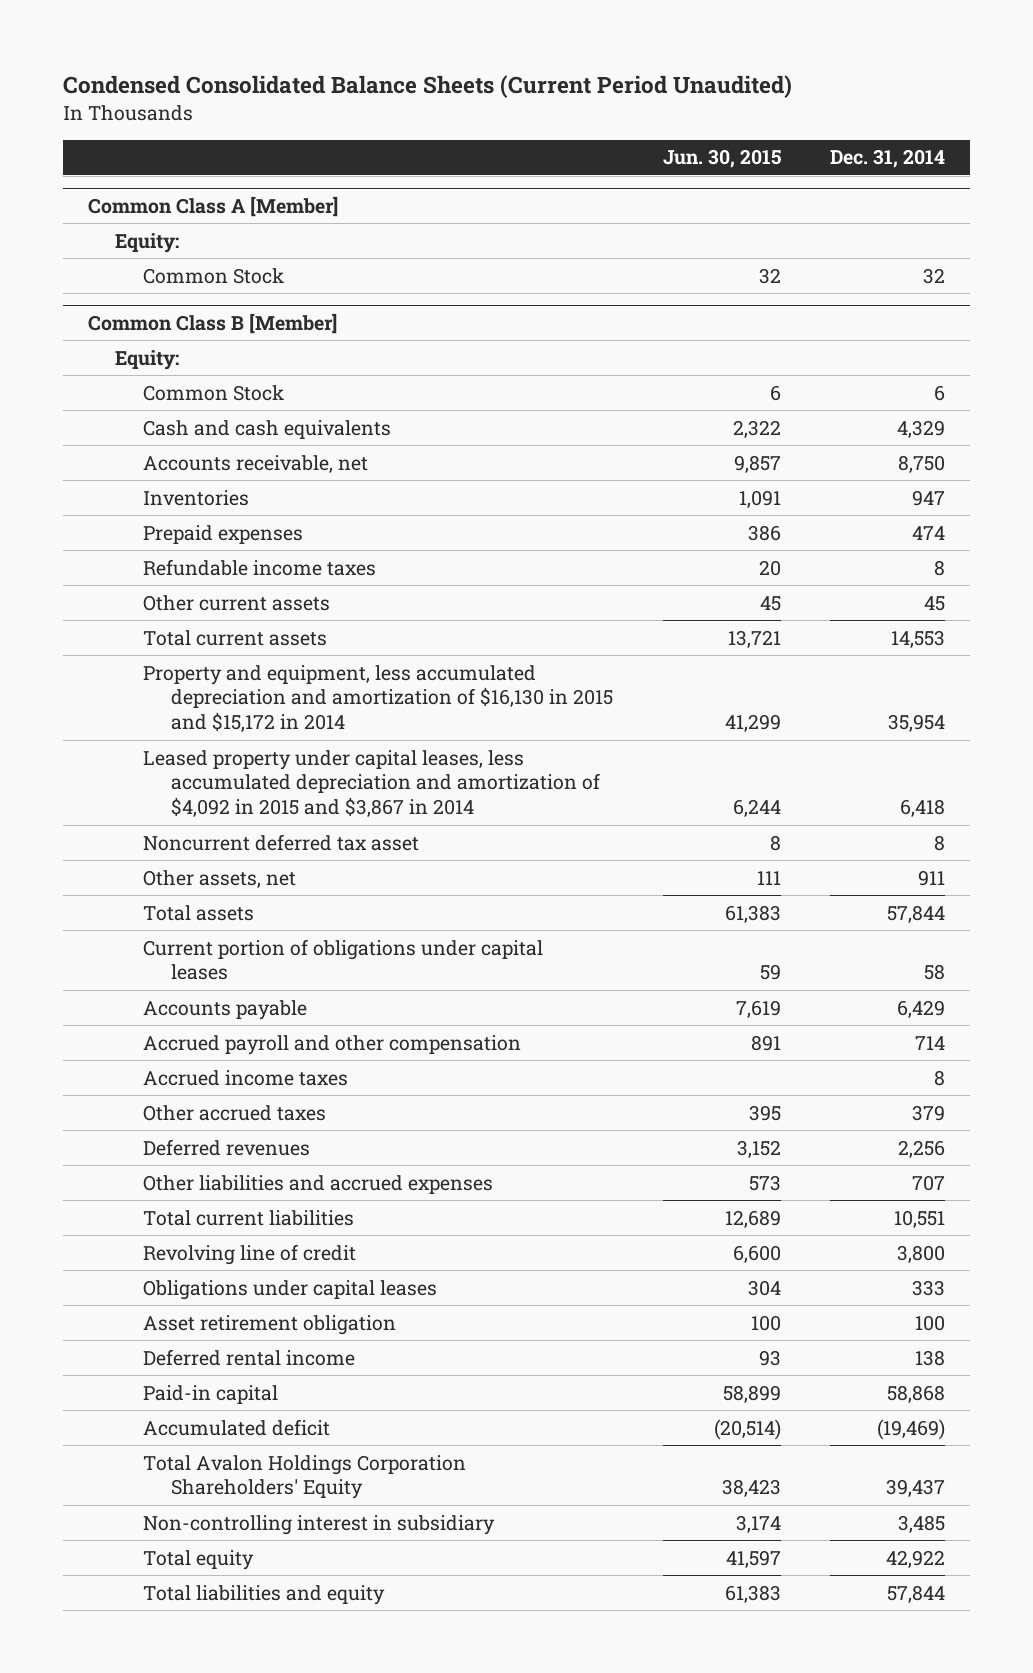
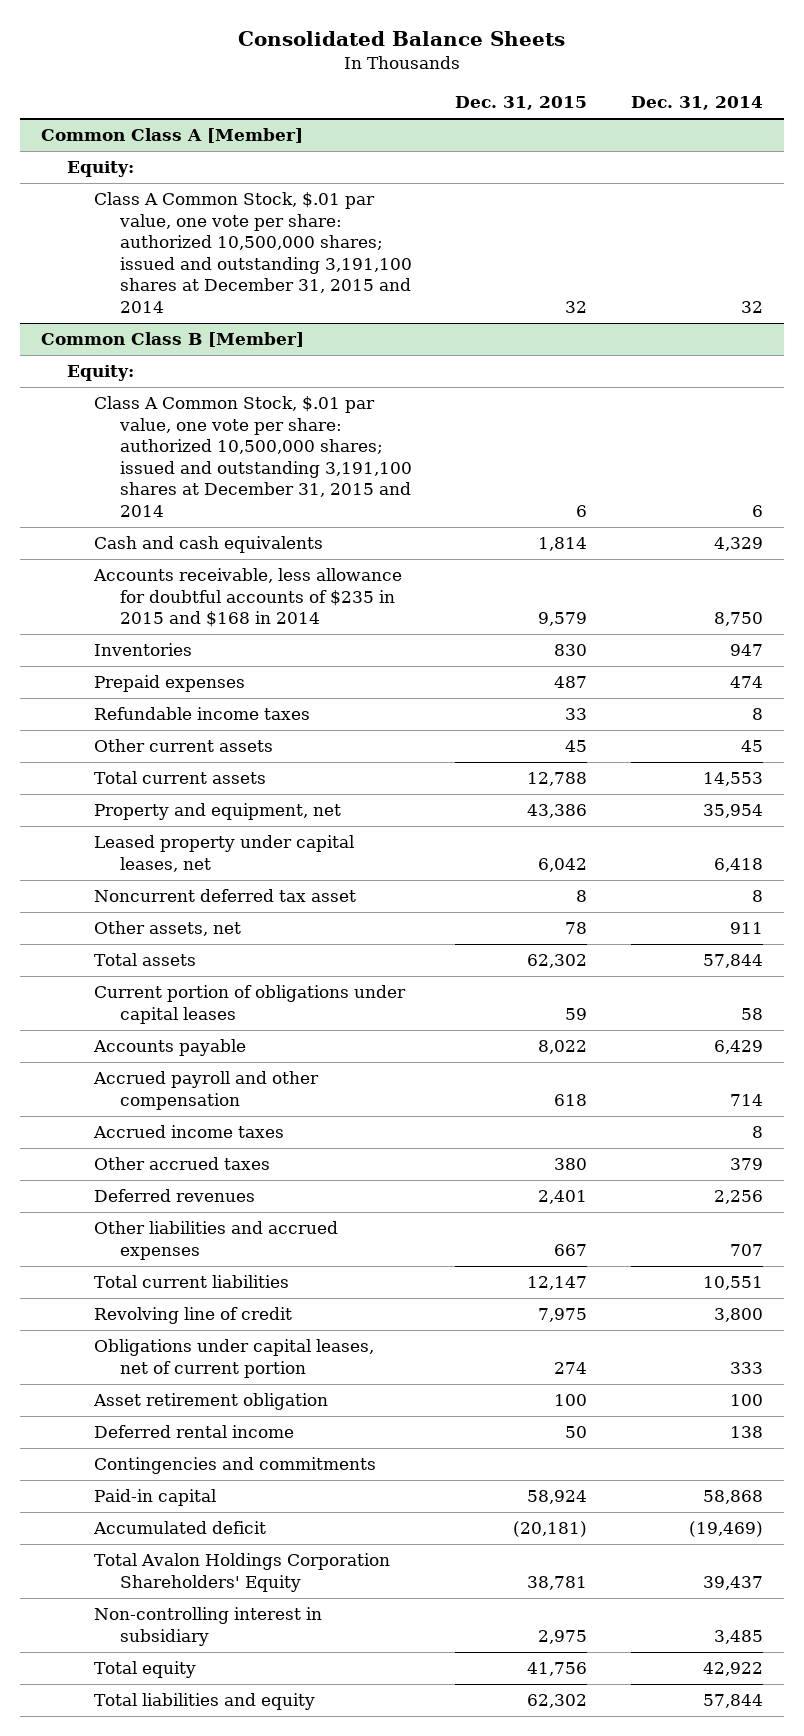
[62,75,792,99] Condensed Consolidated Balance Sheets (Current Period Unaudited) -> [238,31,566,47] Consolidated Balance Sheets
[662,149,781,169] Jun. 30, 2015 -> none
none -> [455,96,588,111] Dec. 31, 2015
[143,267,285,284] Common Stock -> [93,192,412,313] Class A Common Stock, $.01 par value, one vote per share: authorized 10,500,000 shares; issued and outstanding 3,191,100 shares at December 31, 2015 and 2014
[143,384,285,401] Common Stock -> [93,396,412,517] Class A Common Stock, $.01 par value, one vote per share: authorized 10,500,000 shares; issued and outstanding 3,191,100 shares at December 31, 2015 and 2014
[143,454,369,473] Accounts receivable, net -> [92,568,402,628] Accounts receivable, less allowance for doubtful accounts of $235 in 2015 and $168 in 2014
[143,664,614,733] Property and equipment, less accumulated depreciation and amortization of $16,130 in 2015 and $15,172 in 2014 -> [93,803,341,821] Property and equipment, net
[143,749,601,818] Leased property under capital leases, less accumulated depreciation and amortization of $4,092 in 2015 and $3,867 in 2014 -> [93,835,354,872] Leased property under capital leases, net
[143,1279,438,1300] Obligations under capital leases -> [93,1339,374,1378] Obligations under capital leases, net of current portion
none -> [93,1457,376,1475] Contingencies and commitments

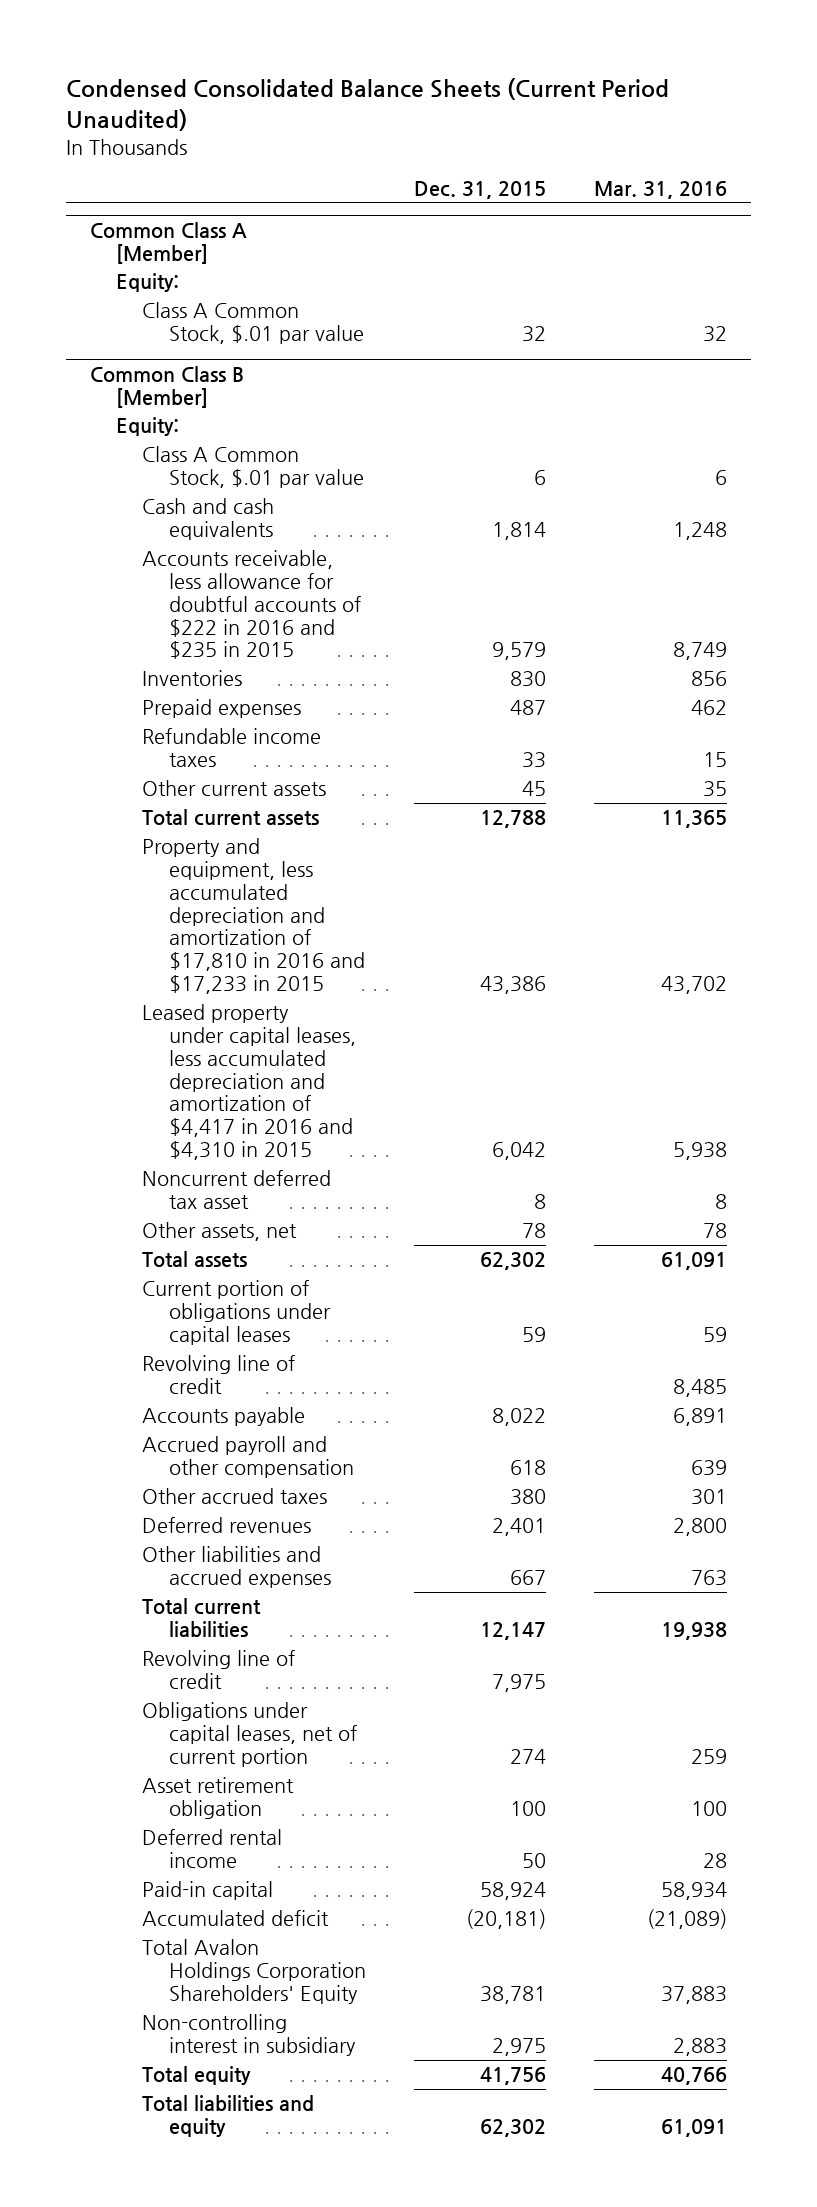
[238,31,566,47] Consolidated Balance Sheets -> [65,78,669,132] Condensed Consolidated Balance Sheets (Current Period Unaudited)
[630,96,763,111] Dec. 31, 2014 -> none
none -> [594,180,728,199] Mar. 31, 2016
[93,192,412,313] Class A Common Stock, $.01 par value, one vote per share: authorized 10,500,000 shares; issued and outstanding 3,191,100 shares at December 31, 2015 and 2014 -> [142,302,364,345] Class A Common Stock, $.01 par value
[93,396,412,517] Class A Common Stock, $.01 par value, one vote per share: authorized 10,500,000 shares; issued and outstanding 3,191,100 shares at December 31, 2015 and 2014 -> [142,446,364,489] Class A Common Stock, $.01 par value
[92,568,402,628] Accounts receivable, less allowance for doubtful accounts of $235 in 2015 and $168 in 2014 -> [142,550,361,660] Accounts receivable, less allowance for doubtful accounts of $222 in 2016 and $235 in 2015
[93,803,341,821] Property and equipment, net -> [142,838,365,994] Property and equipment, less accumulated depreciation and amortization of $17,810 in 2016 and $17,233 in 2015
[93,835,354,872] Leased property under capital leases, net -> [142,1004,356,1160] Leased property under capital leases, less accumulated depreciation and amortization of $4,417 in 2016 and $4,310 in 2015
none -> [142,1355,296,1395] Revolving line of credit
[92,1125,284,1139] Accrued income taxes -> none
[93,1457,376,1475] Contingencies and commitments -> none

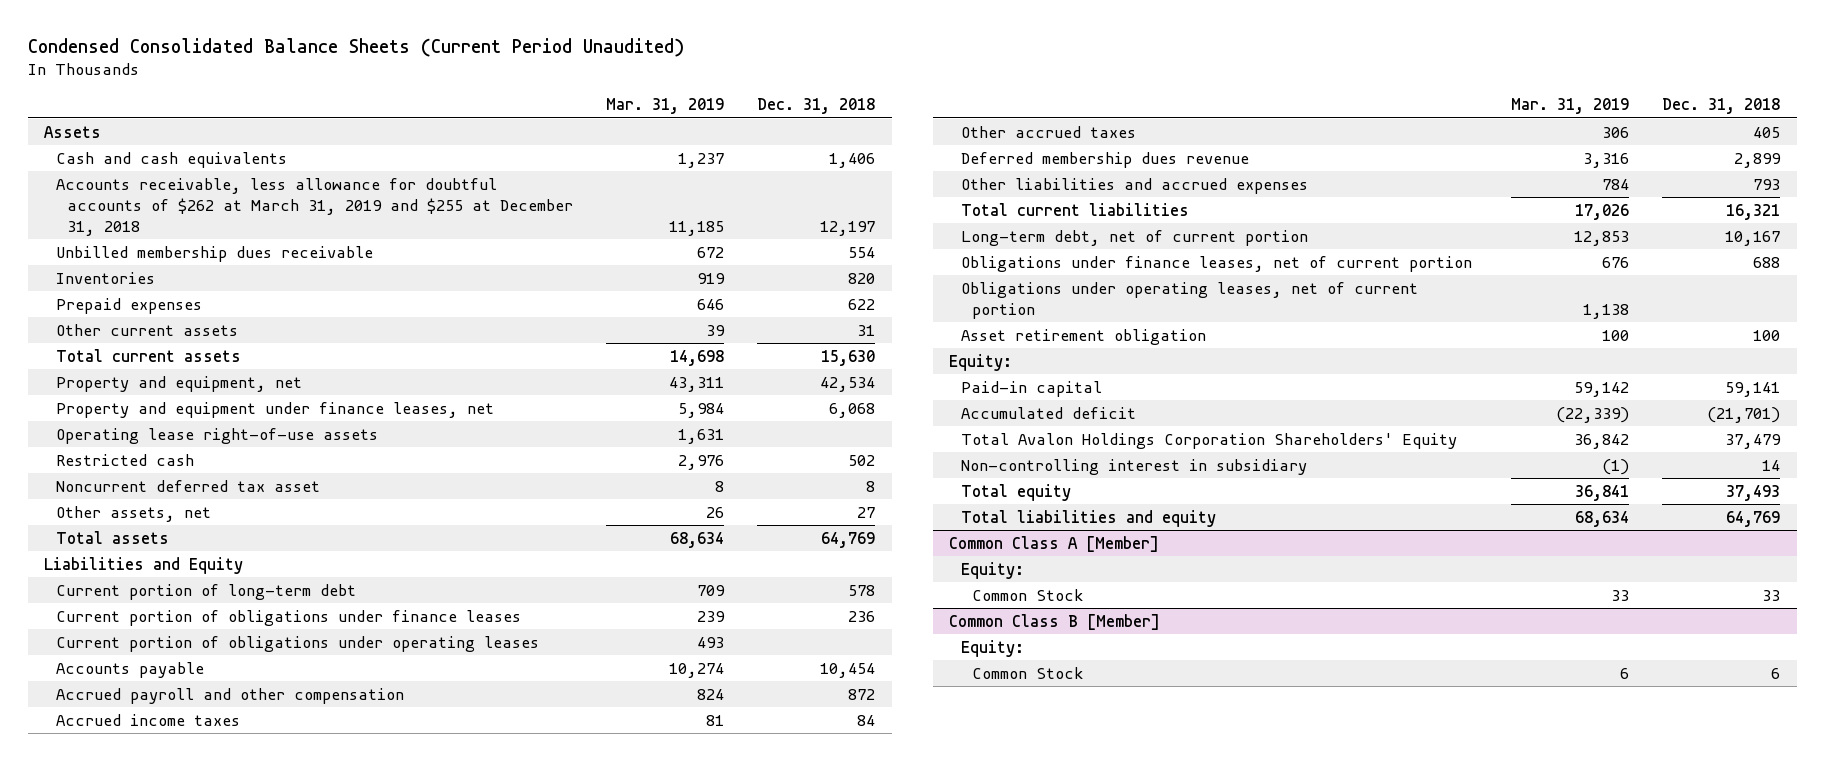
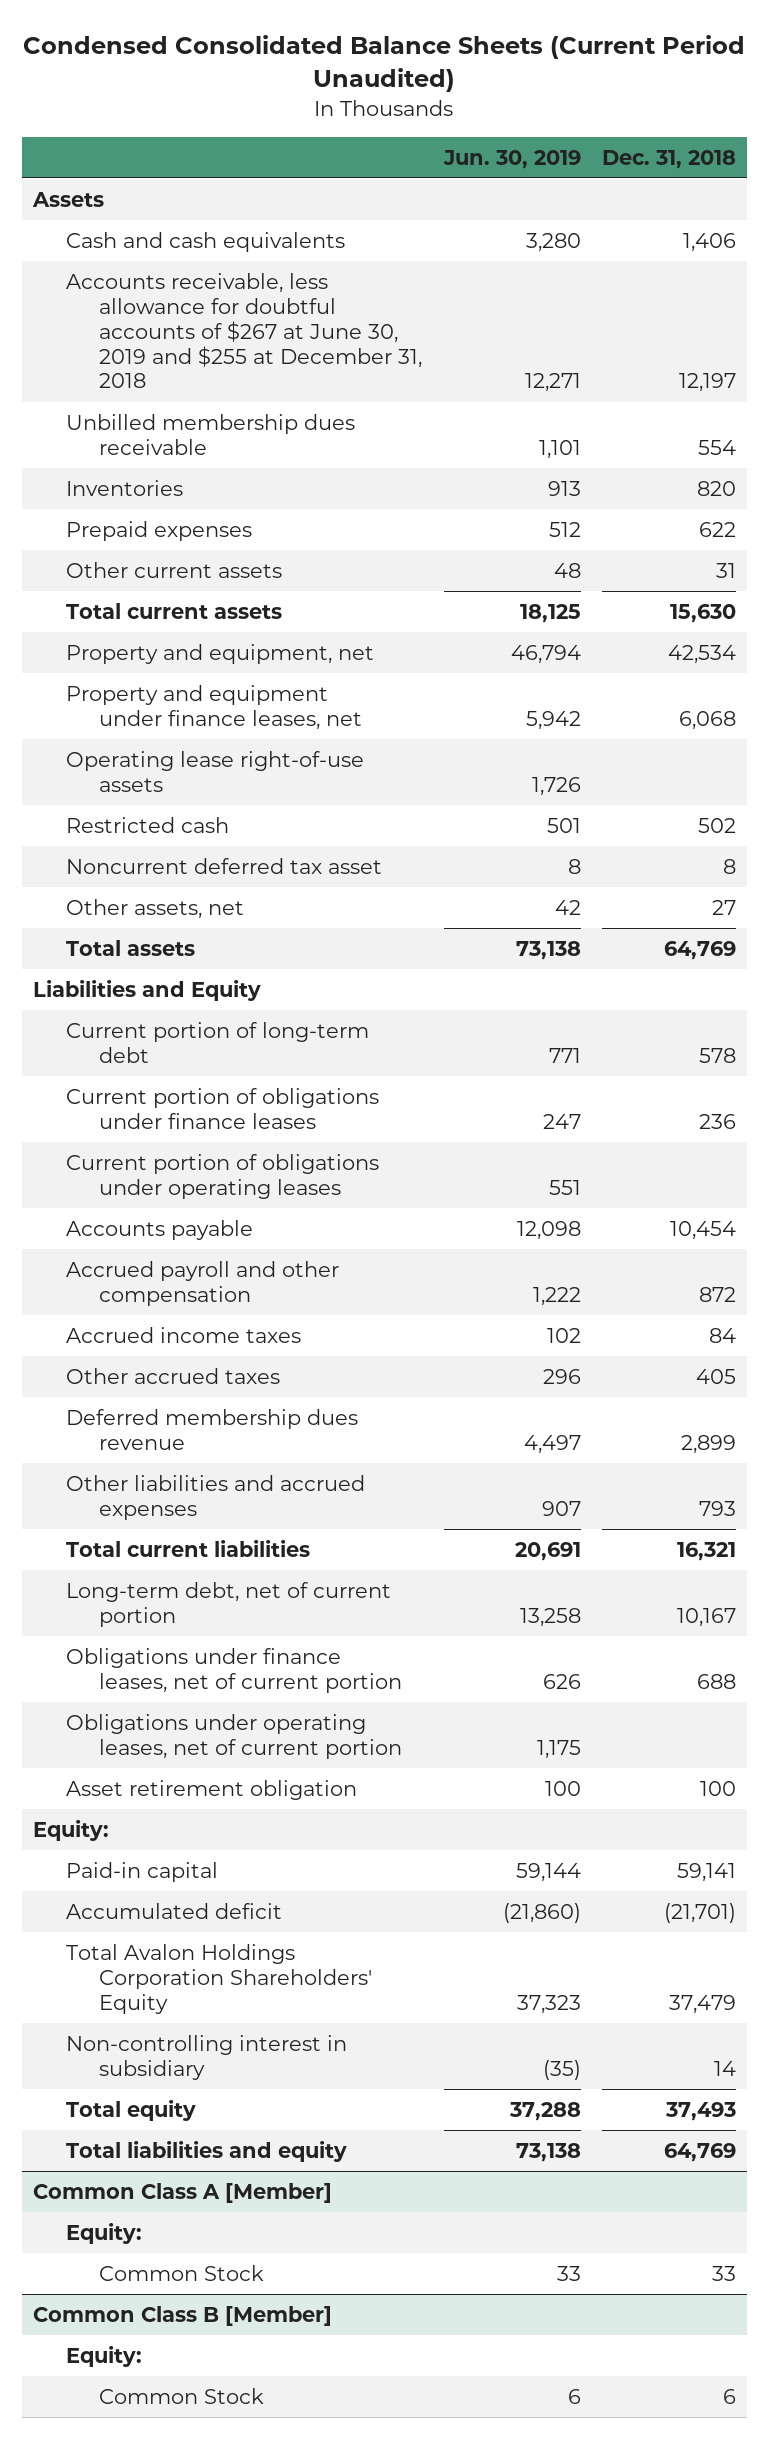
[606,98,725,115] Mar. 31, 2019 -> none
none -> [442,149,581,169] Jun. 30, 2019
[55,177,574,236] Accounts receivable, less allowance for doubtful accounts of $262 at March 31, 2019 and $255 at December 31, 2018 -> [65,272,422,389] Accounts receivable, less allowance for doubtful accounts of $267 at June 30, 2019 and $255 at December 31, 2018

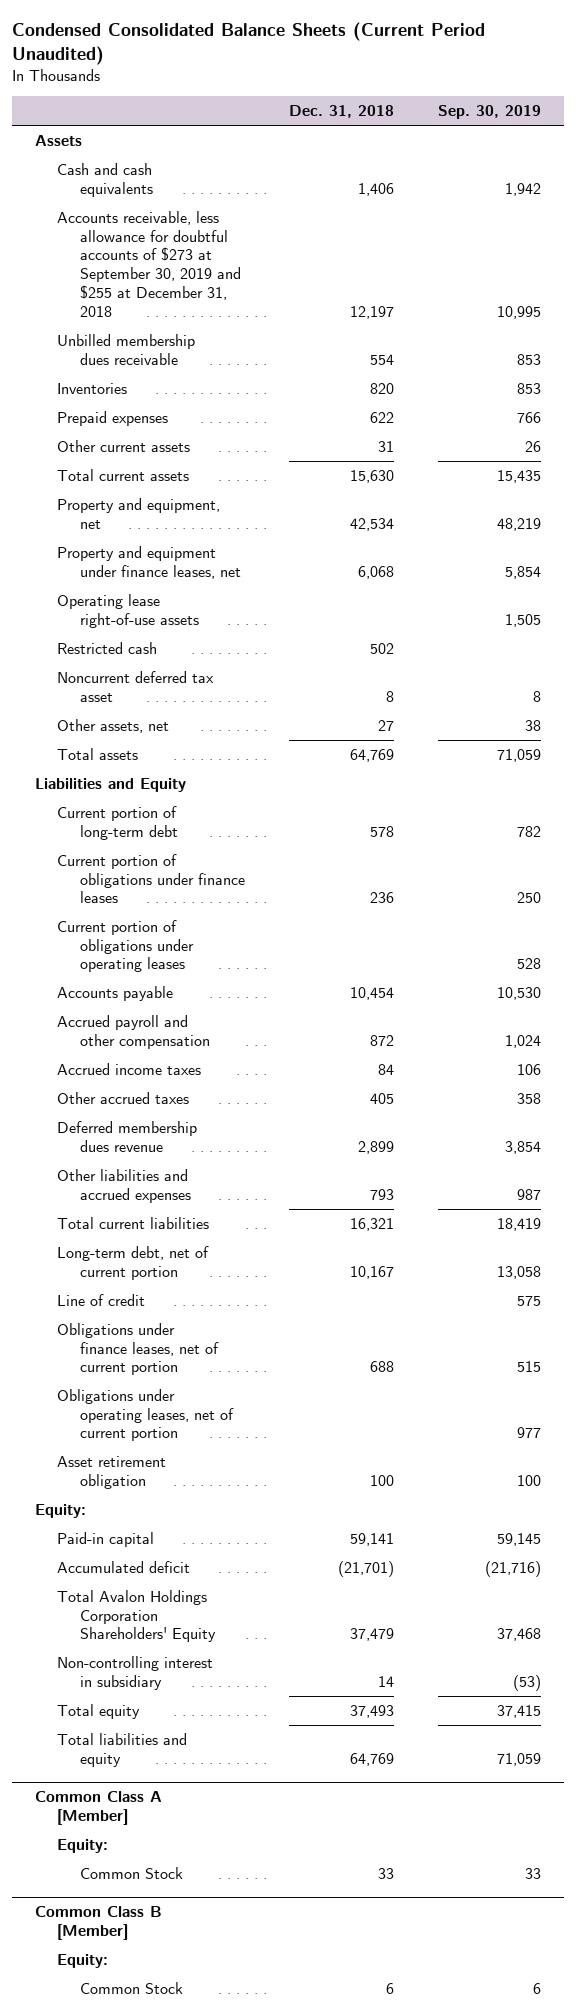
[442,149,581,169] Jun. 30, 2019 -> none
none -> [438,105,542,120] Sep. 30, 2019
[65,272,422,389] Accounts receivable, less allowance for doubtful accounts of $267 at June 30, 2019 and $255 at December 31, 2018 -> [57,210,241,317] Accounts receivable, less allowance for doubtful accounts of $273 at September 30, 2019 and $255 at December 31, 2018
none -> [57,1293,146,1306] Line of credit

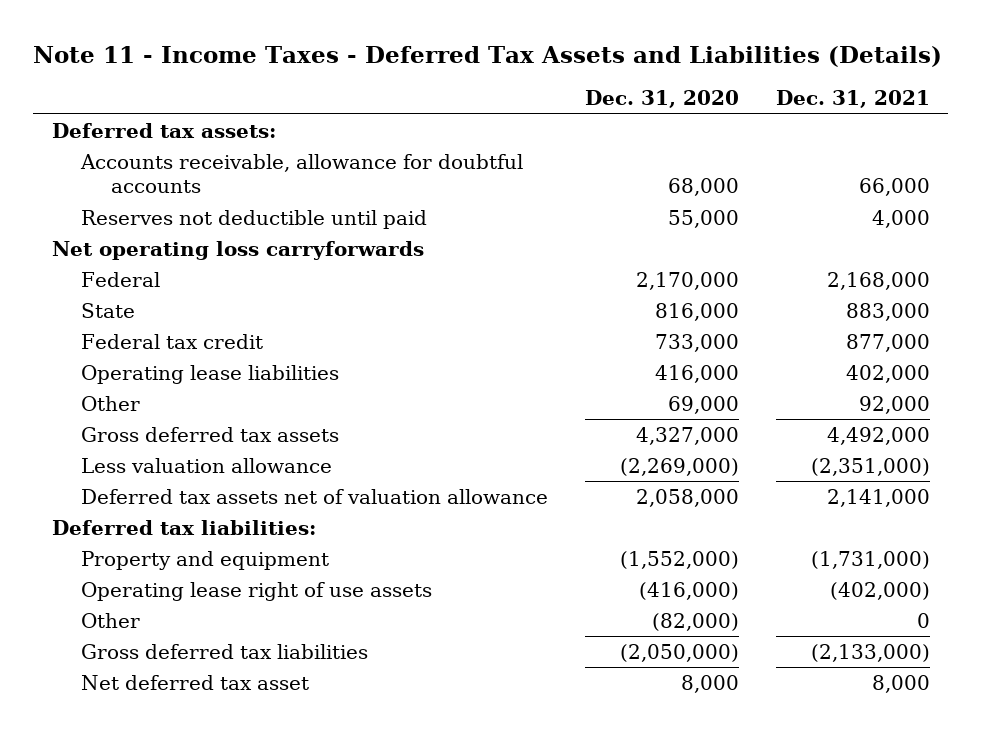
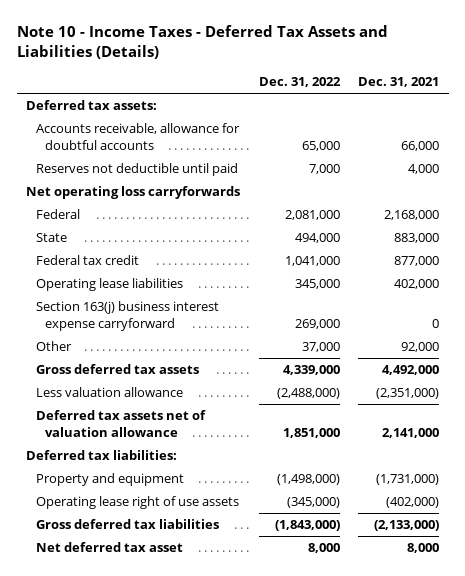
[33,46,943,68] Note 11 - Income Taxes - Deferred Tax Assets and Liabilities (Details) -> [16,24,388,60] Note 10 - Income Taxes - Deferred Tax Assets and Liabilities (Details)
[585,90,740,109] Dec. 31, 2020 -> none
none -> [258,77,341,88] Dec. 31, 2022
none -> [35,301,219,331] Section 163(j) business interest expense carryforward
[81,612,141,628] Other -> none

